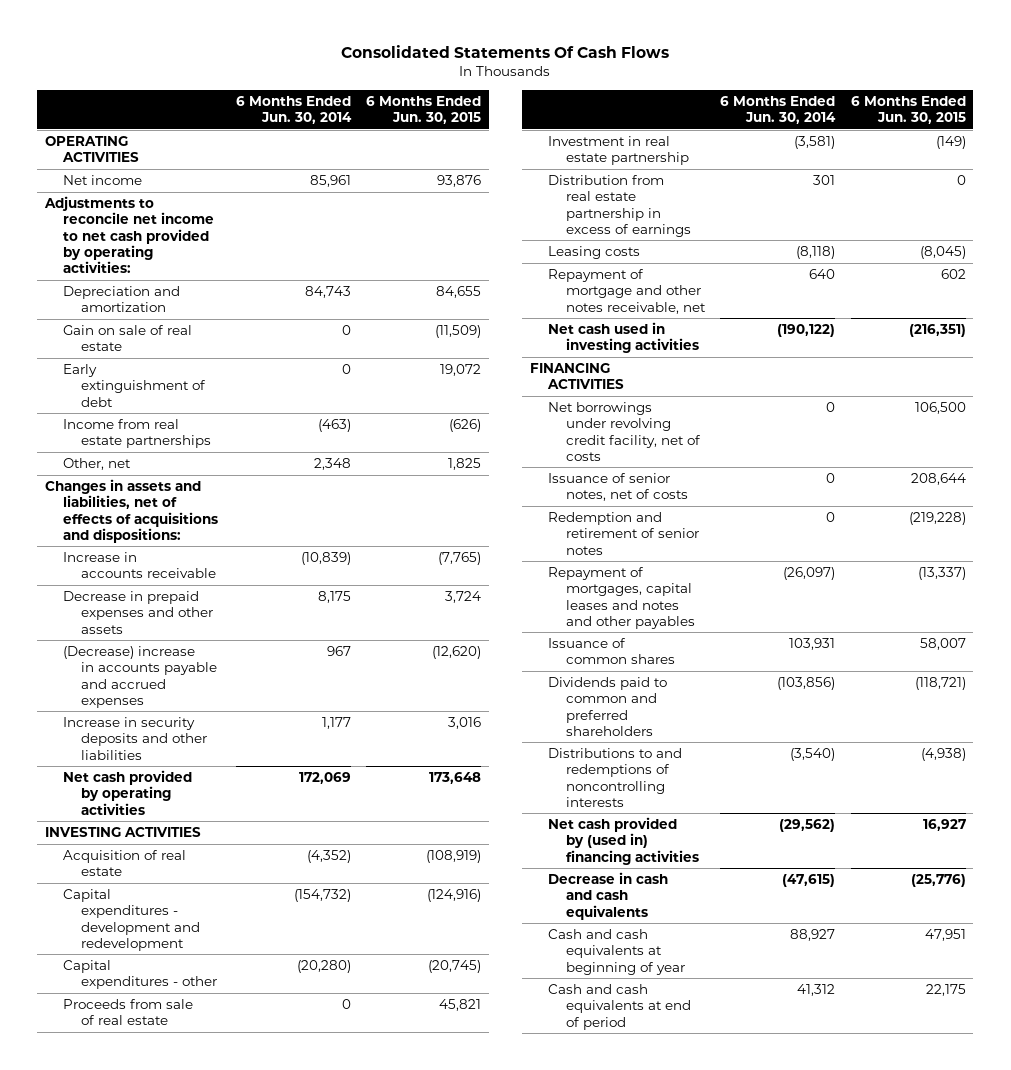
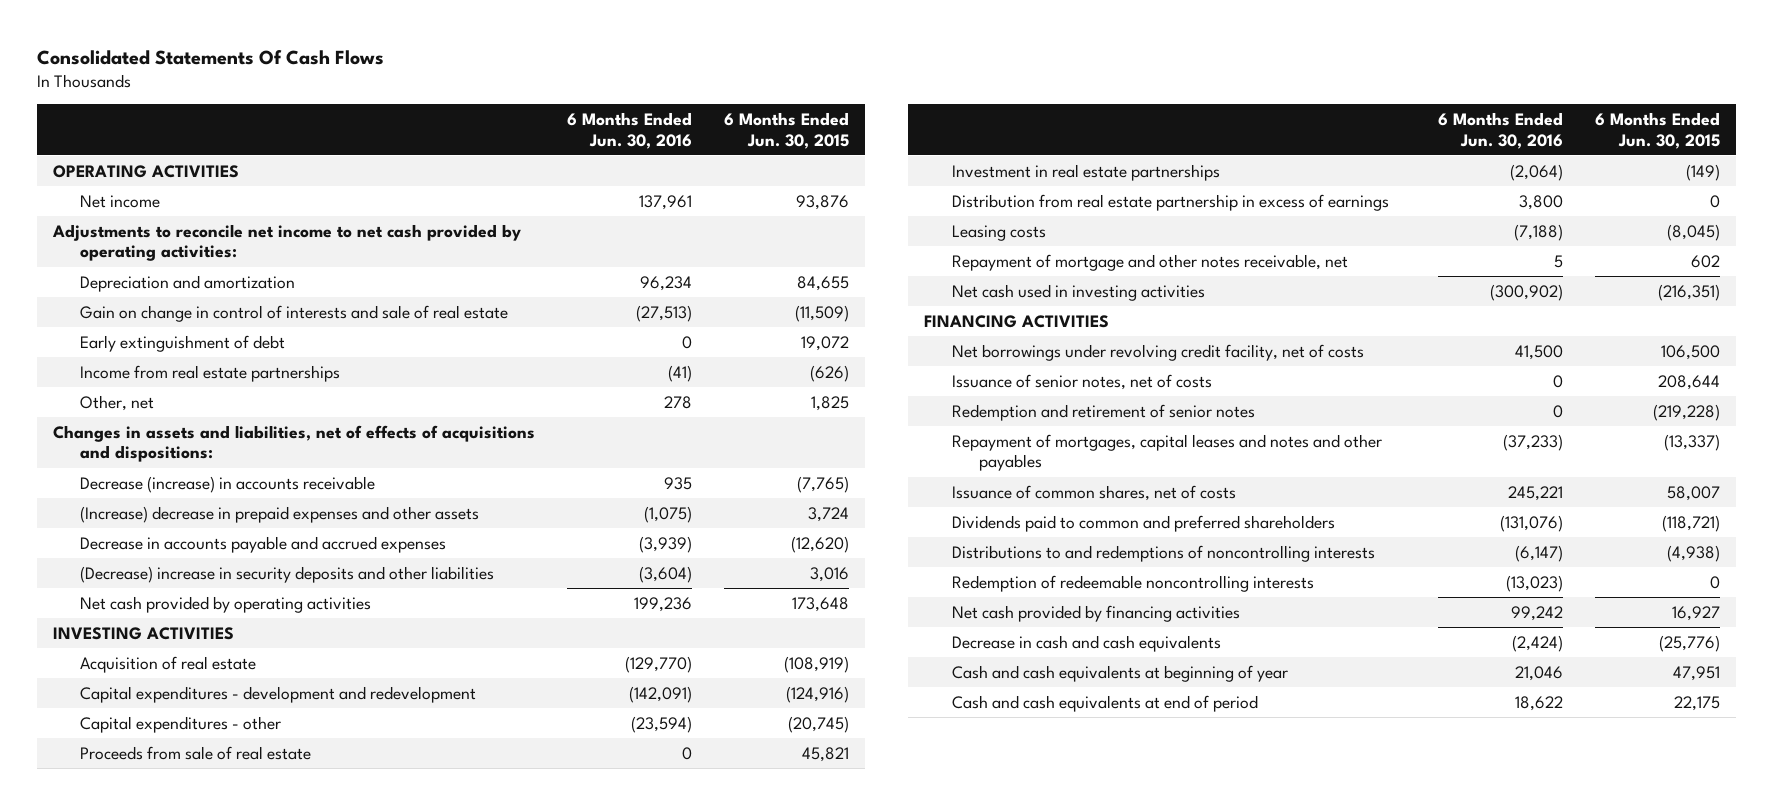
[235,95,352,125] 6 Months Ended Jun. 30, 2014 -> none
none -> [566,112,692,149] 6 Months Ended Jun. 30, 2016
[63,325,193,352] Gain on sale of real estate -> [80,304,509,322] Gain on change in control of interests and sale of real estate
[63,552,217,579] Increase in accounts receivable -> [80,475,376,493] Decrease (increase) in accounts receivable
[63,591,214,634] Decrease in prepaid expenses and other assets -> [80,505,480,523] (Increase) decrease in prepaid expenses and other assets
[63,646,218,708] (Decrease) increase in accounts payable and accrued expenses -> [80,535,447,553] Decrease in accounts payable and accrued expenses
[63,717,208,760] Increase in security deposits and other liabilities -> [80,565,495,583] (Decrease) increase in security deposits and other liabilities
[547,136,689,166] Investment in real estate partnership -> [951,163,1220,181] Investment in real estate partnerships
[547,638,675,665] Issuance of common shares -> [951,484,1236,501] Issuance of common shares, net of costs
none -> [951,574,1314,592] Redemption of redeemable noncontrolling interests
[547,817,699,865] Net cash provided by (used in) financing activities -> [951,604,1240,622] Net cash provided by financing activities

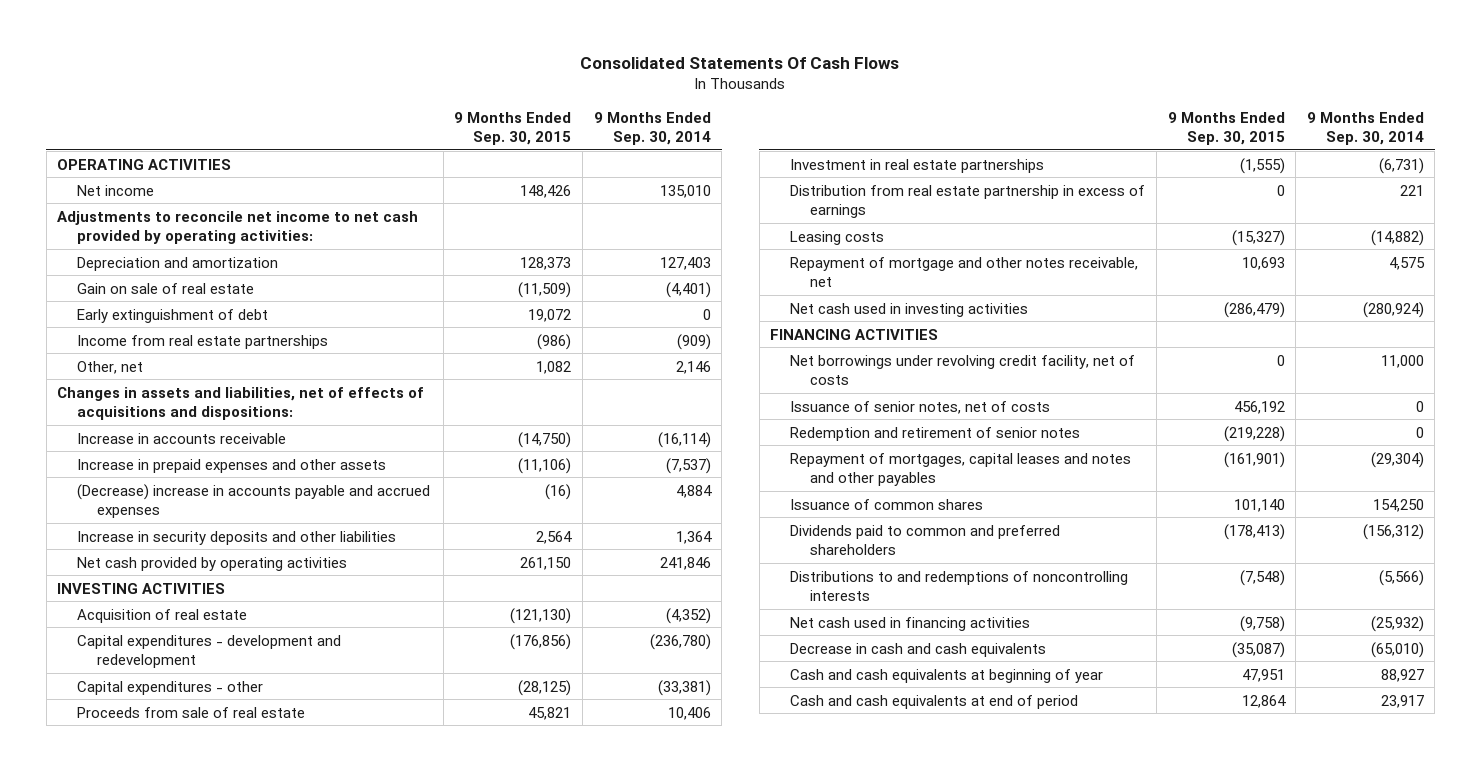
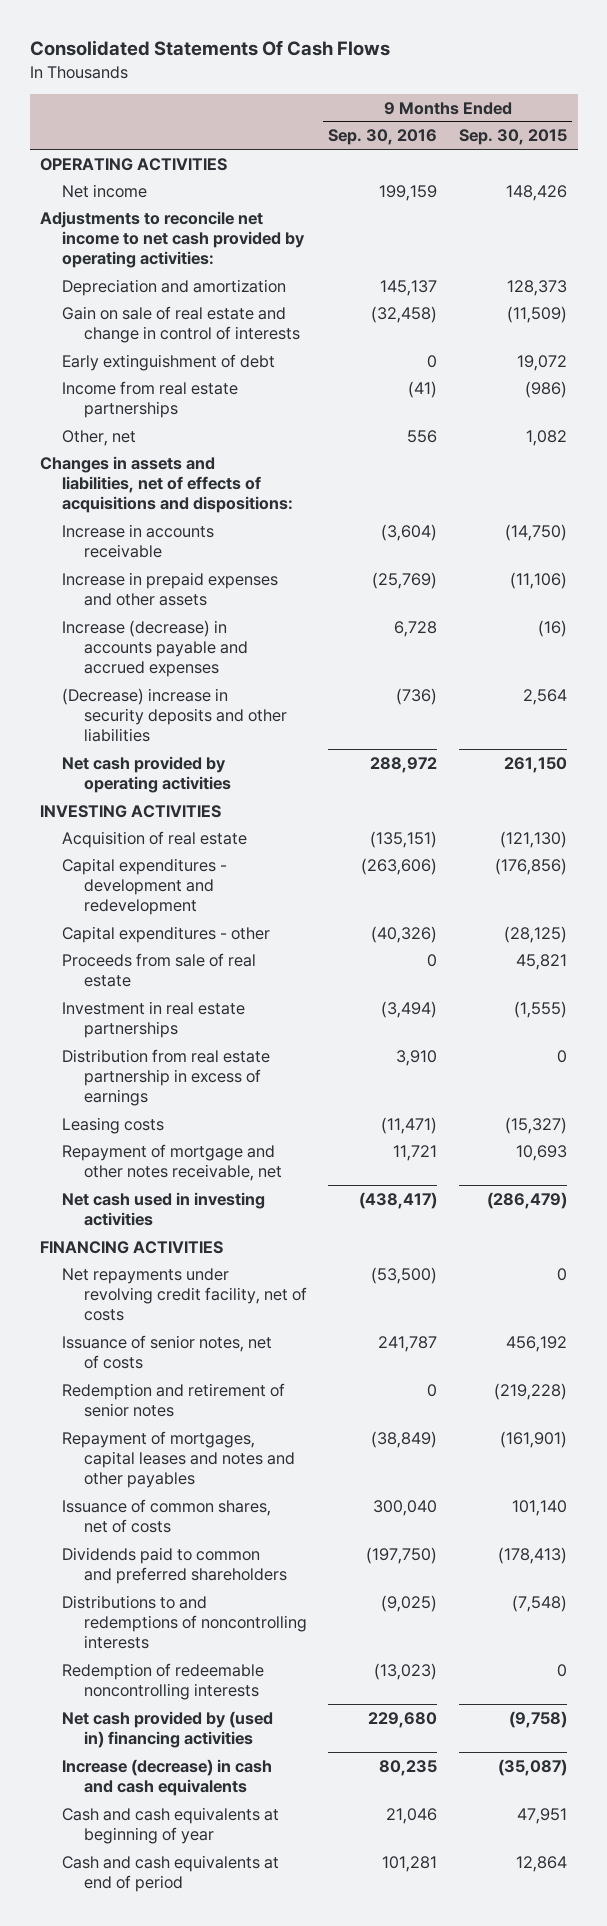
[593,111,711,146] 9 Months Ended Sep. 30, 2014 -> none
none -> [328,129,438,146] Sep. 30, 2016
[77,282,255,294] Gain on sale of real estate -> [61,305,300,344] Gain on sale of real estate and change in control of interests
[77,483,431,518] (Decrease) increase in accounts payable and accrued expenses -> [61,619,248,678] Increase (decrease) in accounts payable and accrued expenses
[77,530,397,545] Increase in security deposits and other liabilities -> [61,687,287,743] (Decrease) increase in security deposits and other liabilities
[790,354,1136,385] Net borrowings under revolving credit facility, net of costs -> [61,1267,307,1322] Net repayments under revolving credit facility, net of costs
[790,498,984,510] Issuance of common shares -> [61,1498,271,1534] Issuance of common shares, net of costs
none -> [61,1662,264,1701] Redemption of redeemable noncontrolling interests
[790,616,1031,631] Net cash used in financing activities -> [61,1710,273,1749] Net cash provided by (used in) financing activities
[790,642,1047,657] Decrease in cash and cash equivalents -> [61,1758,272,1797] Increase (decrease) in cash and cash equivalents

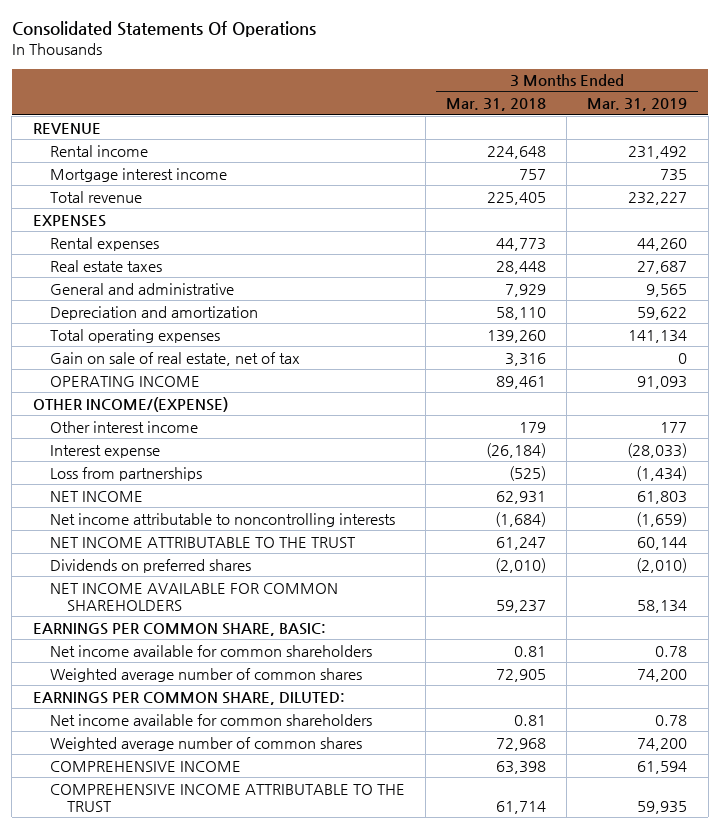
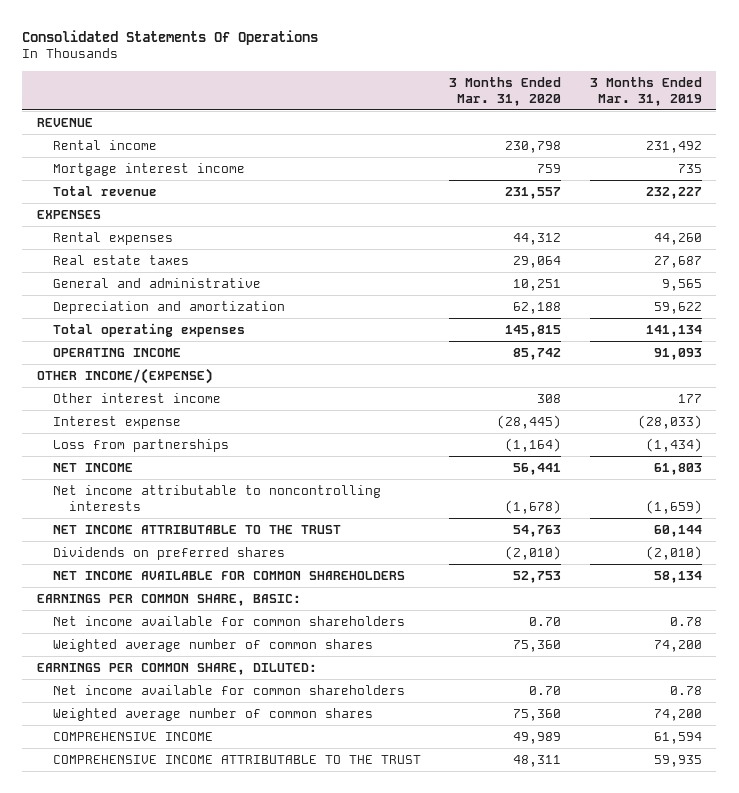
[445,98,546,112] Mar. 31, 2018 -> none
none -> [449,76,562,106] 3 Months Ended Mar. 31, 2020
[49,351,300,366] Gain on sale of real estate, net of tax -> none

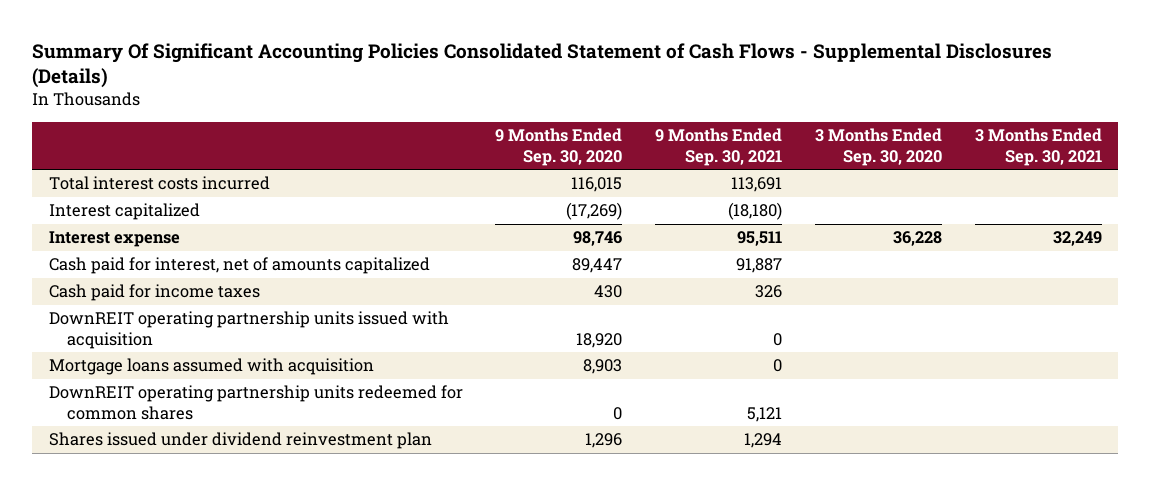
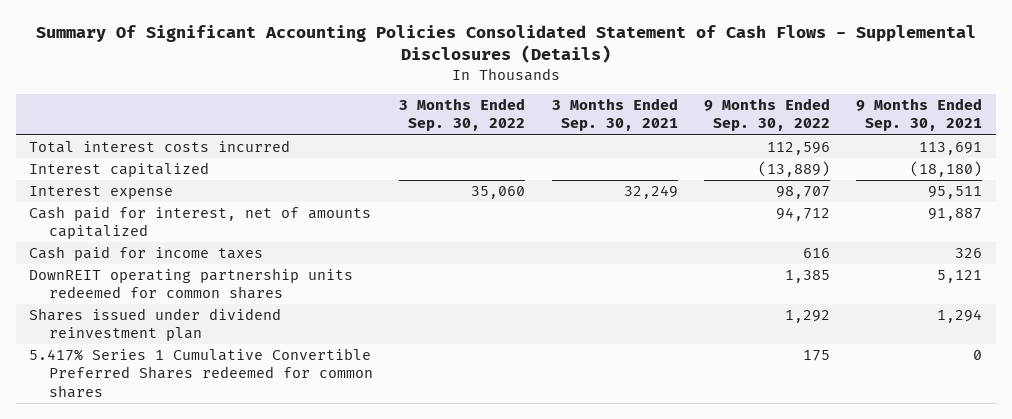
[495,128,623,166] 9 Months Ended Sep. 30, 2020 -> none
[815,128,943,166] 3 Months Ended Sep. 30, 2020 -> none
none -> [399,98,526,132] 3 Months Ended Sep. 30, 2022
none -> [703,98,830,132] 9 Months Ended Sep. 30, 2022
[48,311,449,349] DownREIT operating partnership units issued with acquisition -> none
[48,358,374,376] Mortgage loans assumed with acquisition -> none
none -> [29,348,373,398] 5.417% Series 1 Cumulative Convertible Preferred Shares redeemed for common shares

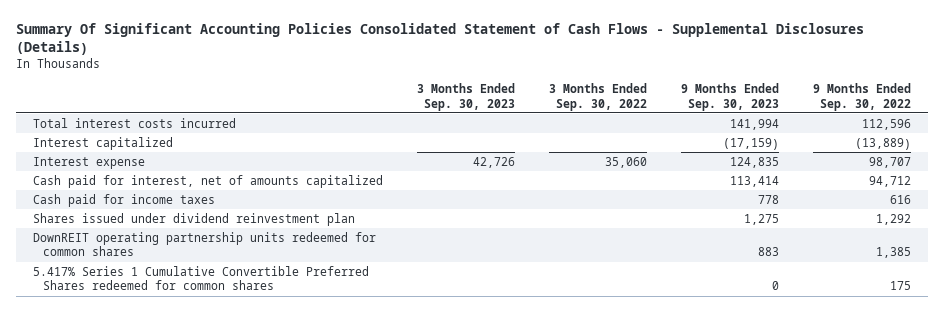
[551,98,678,132] 3 Months Ended Sep. 30, 2021 -> none
[856,98,983,132] 9 Months Ended Sep. 30, 2021 -> none
none -> [417,82,516,111] 3 Months Ended Sep. 30, 2023
none -> [681,82,780,111] 9 Months Ended Sep. 30, 2023
[29,268,354,300] DownREIT operating partnership units redeemed for common shares -> [33,231,377,257] DownREIT operating partnership units redeemed for common shares

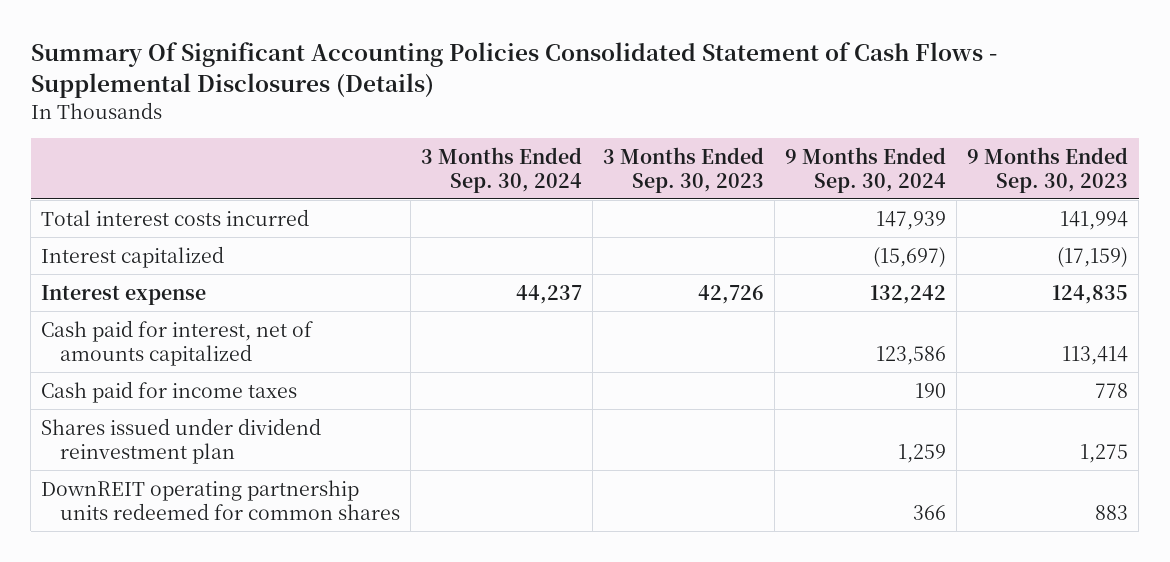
[549,82,648,111] 3 Months Ended Sep. 30, 2022 -> none
[813,82,912,111] 9 Months Ended Sep. 30, 2022 -> none
none -> [420,146,582,193] 3 Months Ended Sep. 30, 2024
none -> [785,146,947,193] 9 Months Ended Sep. 30, 2024
[33,265,370,291] 5.417% Series 1 Cumulative Convertible Preferred Shares redeemed for common shares -> none

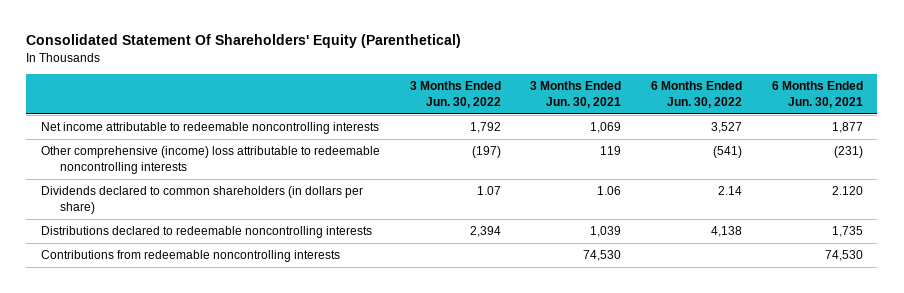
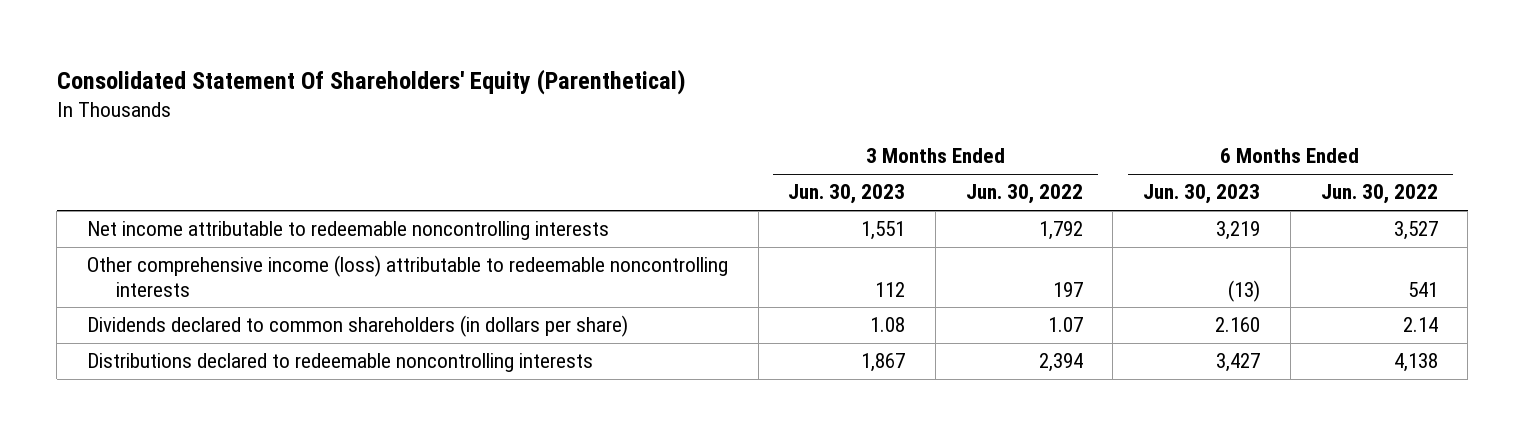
[530,81,622,109] 3 Months Ended Jun. 30, 2021 -> none
[771,81,863,109] 6 Months Ended Jun. 30, 2021 -> none
none -> [788,184,906,205] Jun. 30, 2023
none -> [1143,184,1261,205] Jun. 30, 2023
[41,146,381,175] Other comprehensive (income) loss attributable to redeemable noncontrolling interests -> [86,255,728,297] Other comprehensive income (loss) attributable to redeemable noncontrolling interests
[471,146,501,159] (197) -> [1052,281,1083,297] 197
[712,146,742,159] (541) -> [1407,281,1438,297] 541
[41,250,341,263] Contributions from redeemable noncontrolling interests -> none

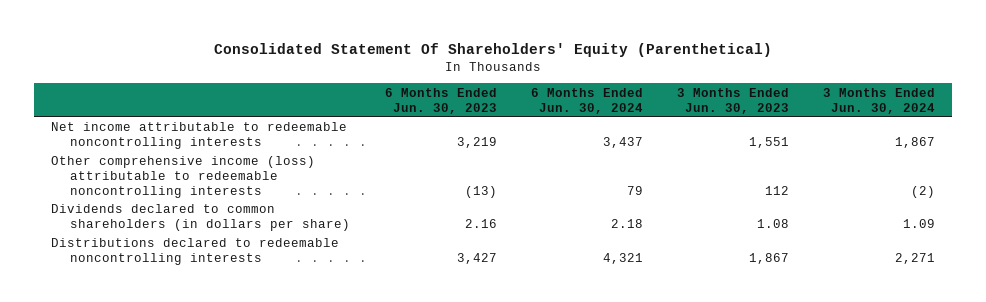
[965,184,1083,205] Jun. 30, 2022 -> none
[1320,184,1438,205] Jun. 30, 2022 -> none
none -> [530,87,643,114] 6 Months Ended Jun. 30, 2024
none -> [823,87,936,114] 3 Months Ended Jun. 30, 2024
[1215,317,1261,333] 2.160 -> [464,219,497,229] 2.16

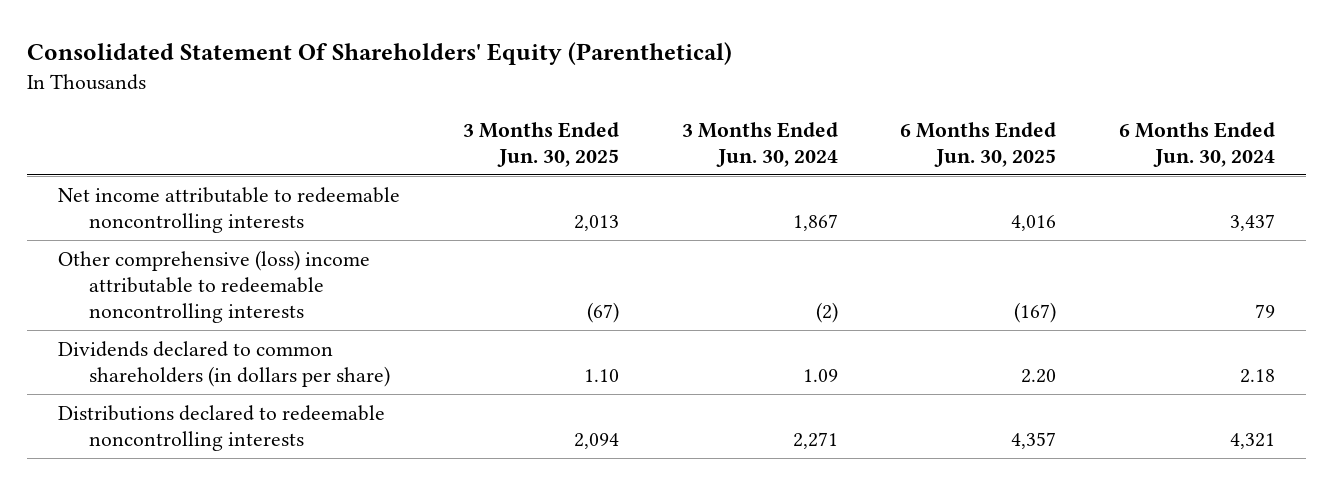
[384,87,497,114] 6 Months Ended Jun. 30, 2023 -> none
[676,87,789,114] 3 Months Ended Jun. 30, 2023 -> none
none -> [463,121,620,167] 3 Months Ended Jun. 30, 2025
none -> [900,121,1057,167] 6 Months Ended Jun. 30, 2025
[51,156,316,199] Other comprehensive income (loss) attributable to redeemable noncontrolling interests -> [58,250,371,324] Other comprehensive (loss) income attributable to redeemable noncontrolling interests

